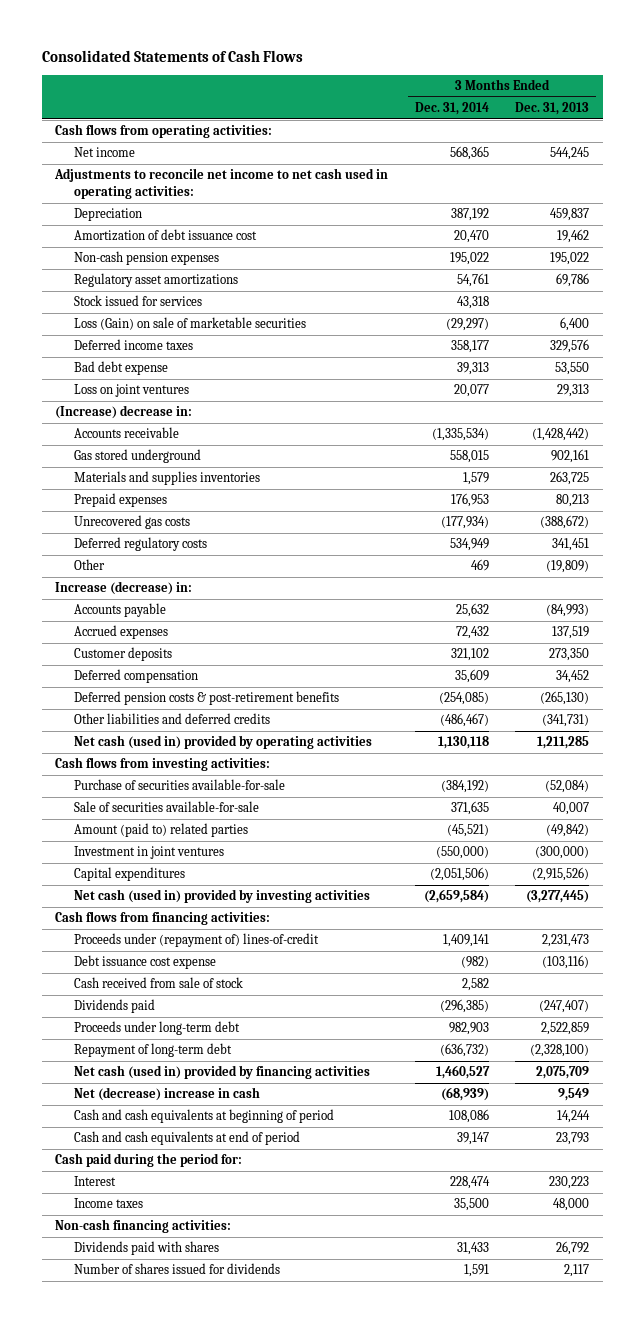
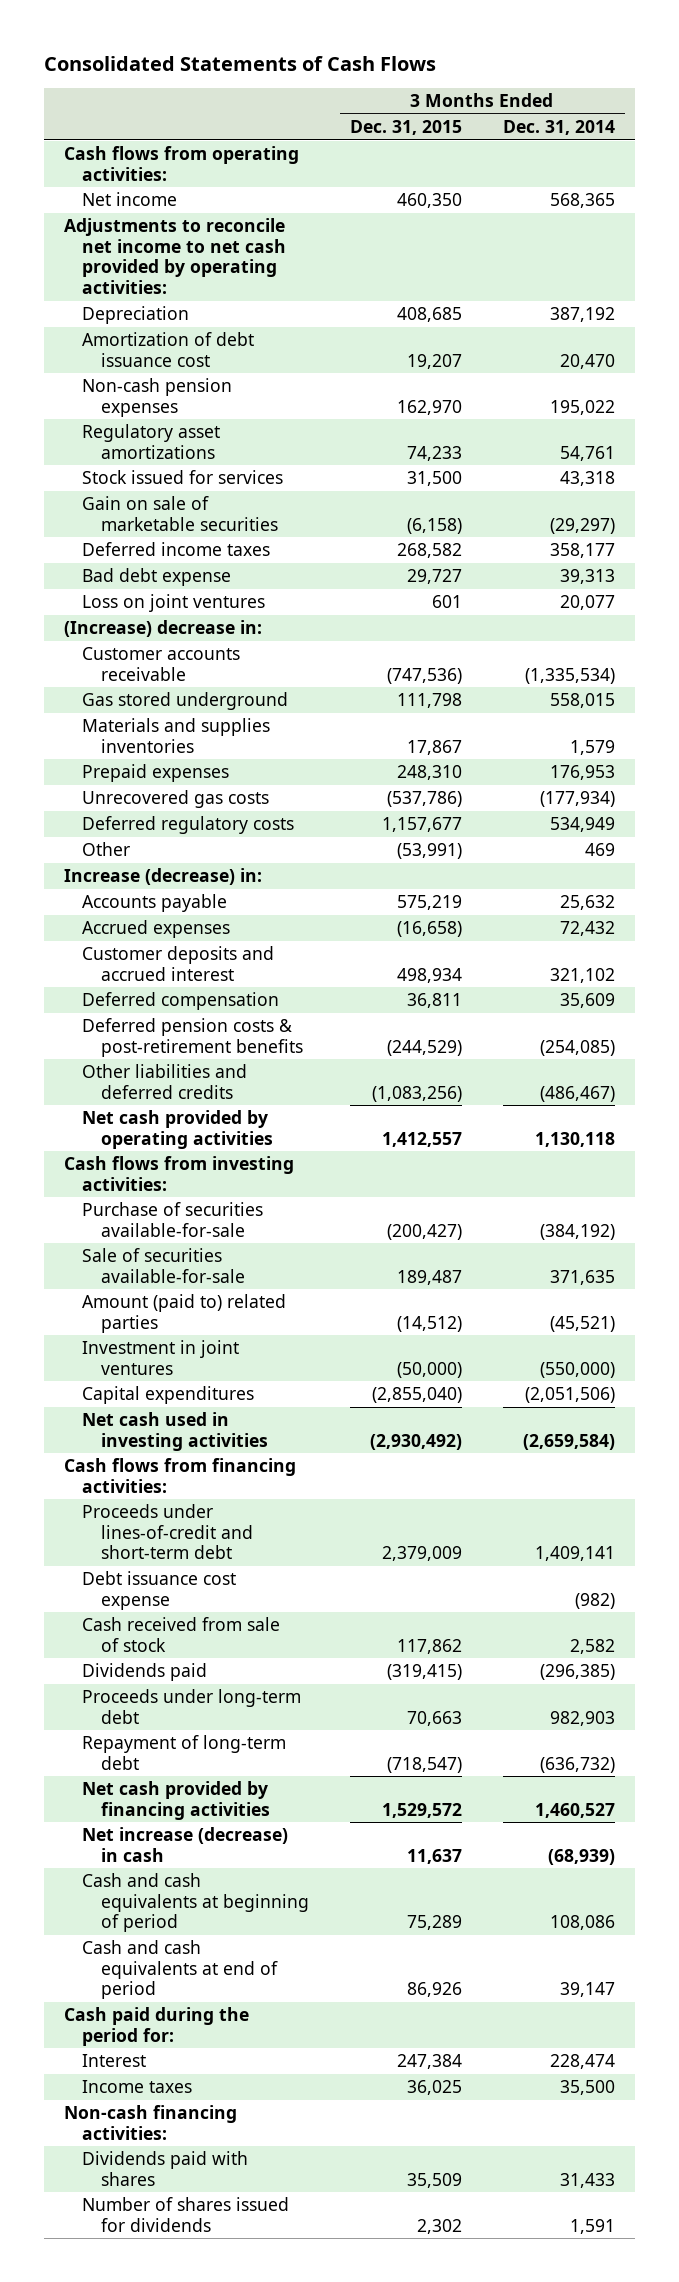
[515,102,590,116] Dec. 31, 2013 -> none
none -> [349,119,462,135] Dec. 31, 2015
[53,168,388,199] Adjustments to reconcile net income to net cash used in operating activities: -> [64,218,287,294] Adjustments to reconcile net income to net cash provided by operating activities:
[74,317,307,331] Loss (Gain) on sale of marketable securities -> [82,496,278,531] Gain on sale of marketable securities
[74,427,180,439] Accounts receivable -> [82,647,241,681] Customer accounts receivable
[74,647,173,662] Customer deposits -> [82,946,275,981] Customer deposits and accrued interest
[74,735,373,750] Net cash (used in) provided by operating activities -> [82,1110,273,1149] Net cash provided by operating activities
[74,889,371,904] Net cash (used in) provided by investing activities -> [82,1412,268,1451] Net cash used in investing activities
[74,933,320,948] Proceeds under (repayment of) lines-of-credit -> [82,1504,253,1560] Proceeds under lines-of-credit and short-term debt
[74,1065,371,1080] Net cash (used in) provided by financing activities -> [82,1781,270,1820] Net cash provided by financing activities
[74,1087,261,1102] Net (decrease) increase in cash -> [82,1827,289,1862] Net increase (decrease) in cash

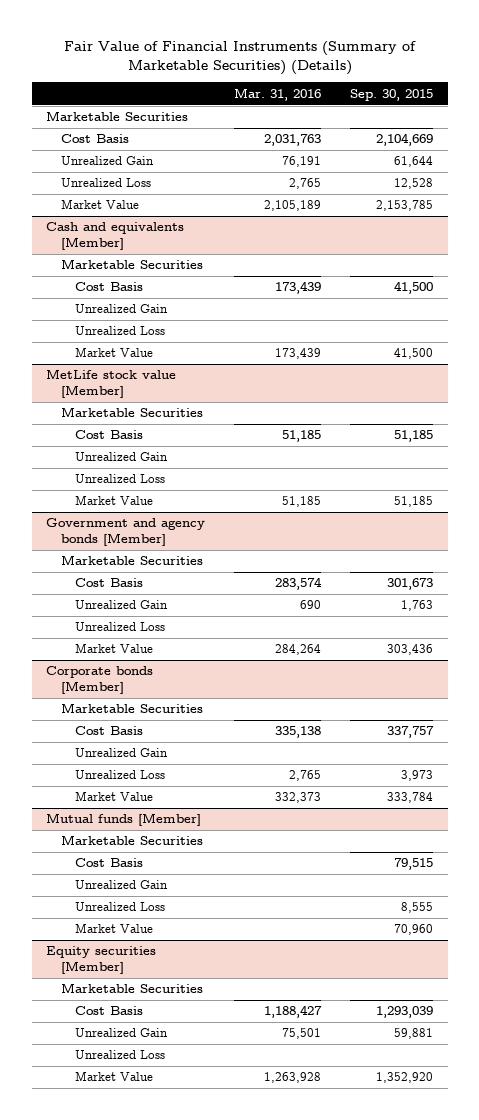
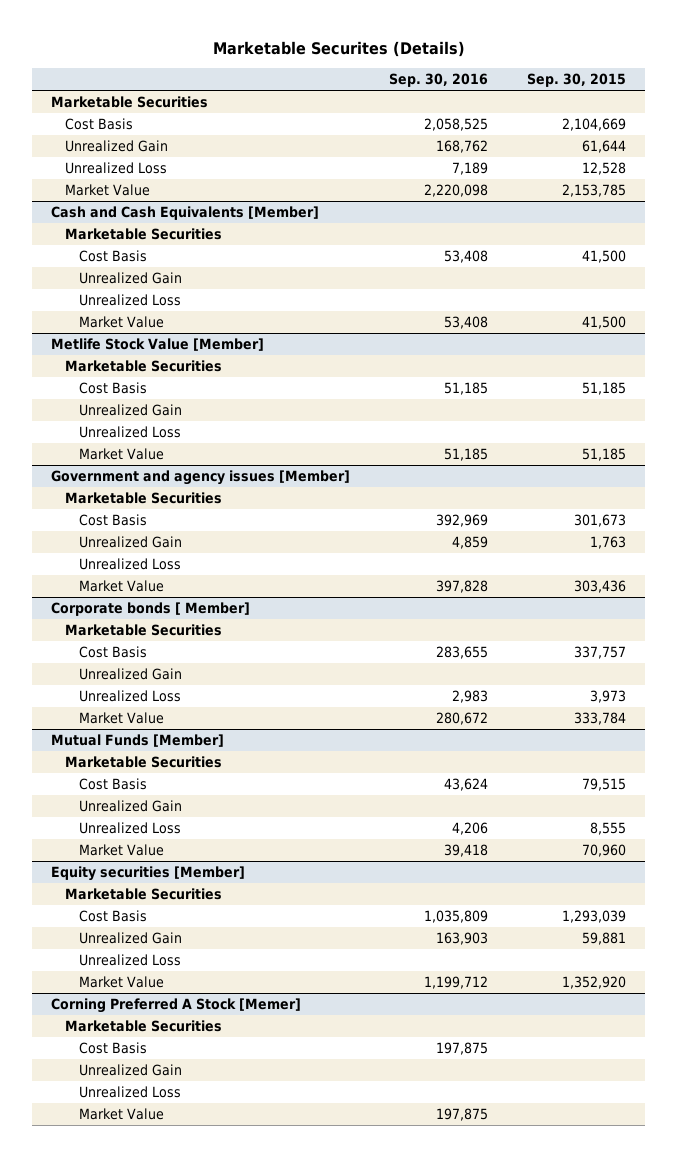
[63,40,416,76] Fair Value of Financial Instruments (Summary of Marketable Securities) (Details) -> [212,40,465,57] Marketable Securites (Details)
[234,87,322,101] Mar. 31, 2016 -> none
none -> [389,73,489,88] Sep. 30, 2016
[46,222,185,250] Cash and equivalents [Member] -> [51,206,320,221] Cash and Cash Equivalents [Member]
[46,369,177,398] MetLife stock value [Member] -> [51,338,265,352] Metlife Stock Value [Member]
[46,518,206,546] Government and agency bonds [Member] -> [51,470,351,486] Government and agency issues [Member]
[46,666,154,694] Corporate bonds [Member] -> [51,602,251,617] Corporate bonds [ Member]
[46,813,202,827] Mutual funds [Member] -> [51,734,225,748] Mutual Funds [Member]
none -> [51,998,302,1014] Corning Preferred A Stock [Memer]
none -> [65,1020,223,1033] Marketable Securities
none -> [79,1042,148,1055] Cost Basis
none -> [79,1064,183,1077] Unrealized Gain
none -> [79,1086,182,1099] Unrealized Loss
none -> [79,1108,165,1121] Market Value

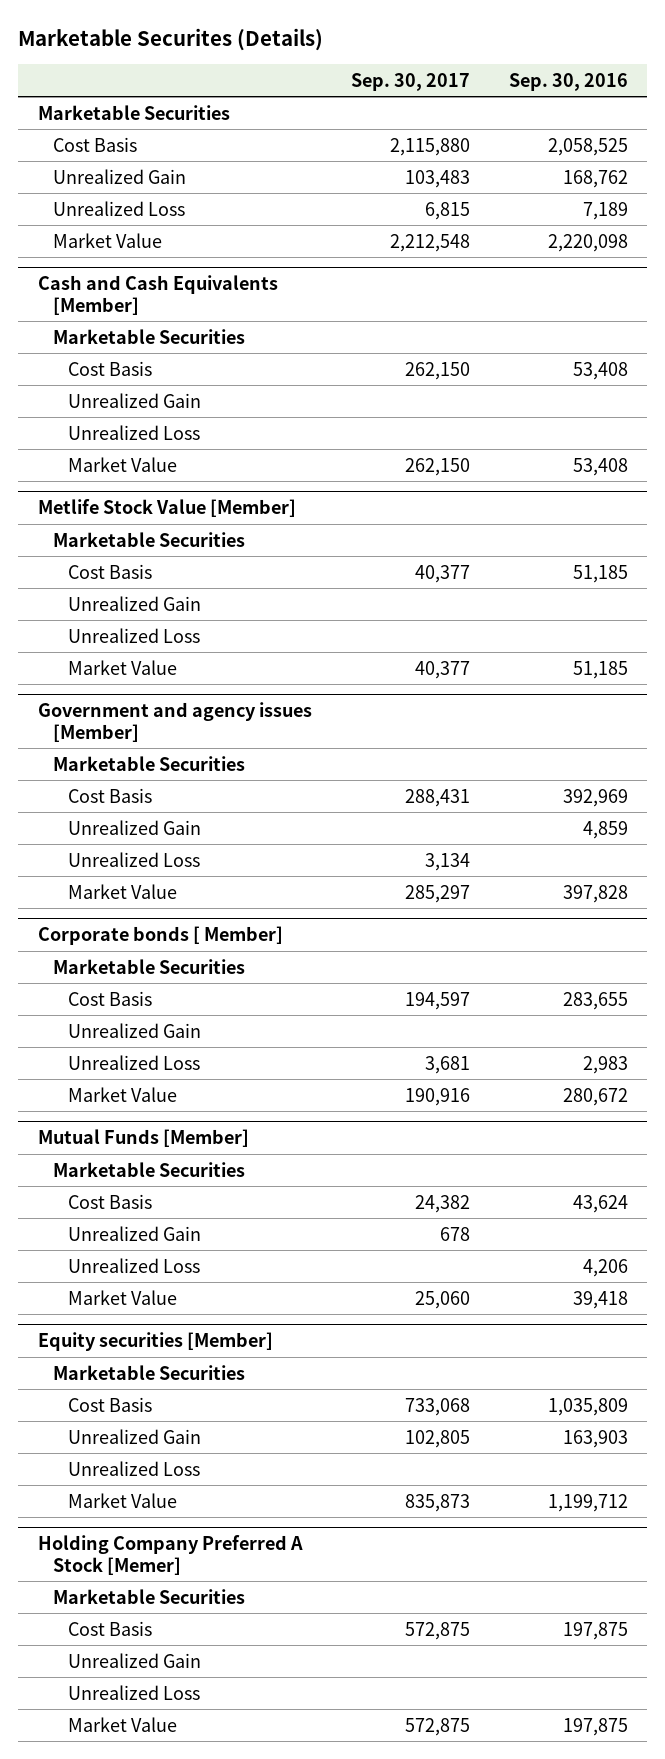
[526,73,626,88] Sep. 30, 2015 -> none
none -> [350,72,470,91] Sep. 30, 2017
[51,998,302,1014] Corning Preferred A Stock [Memer] -> [37,1535,303,1575] Holding Company Preferred A Stock [Memer]

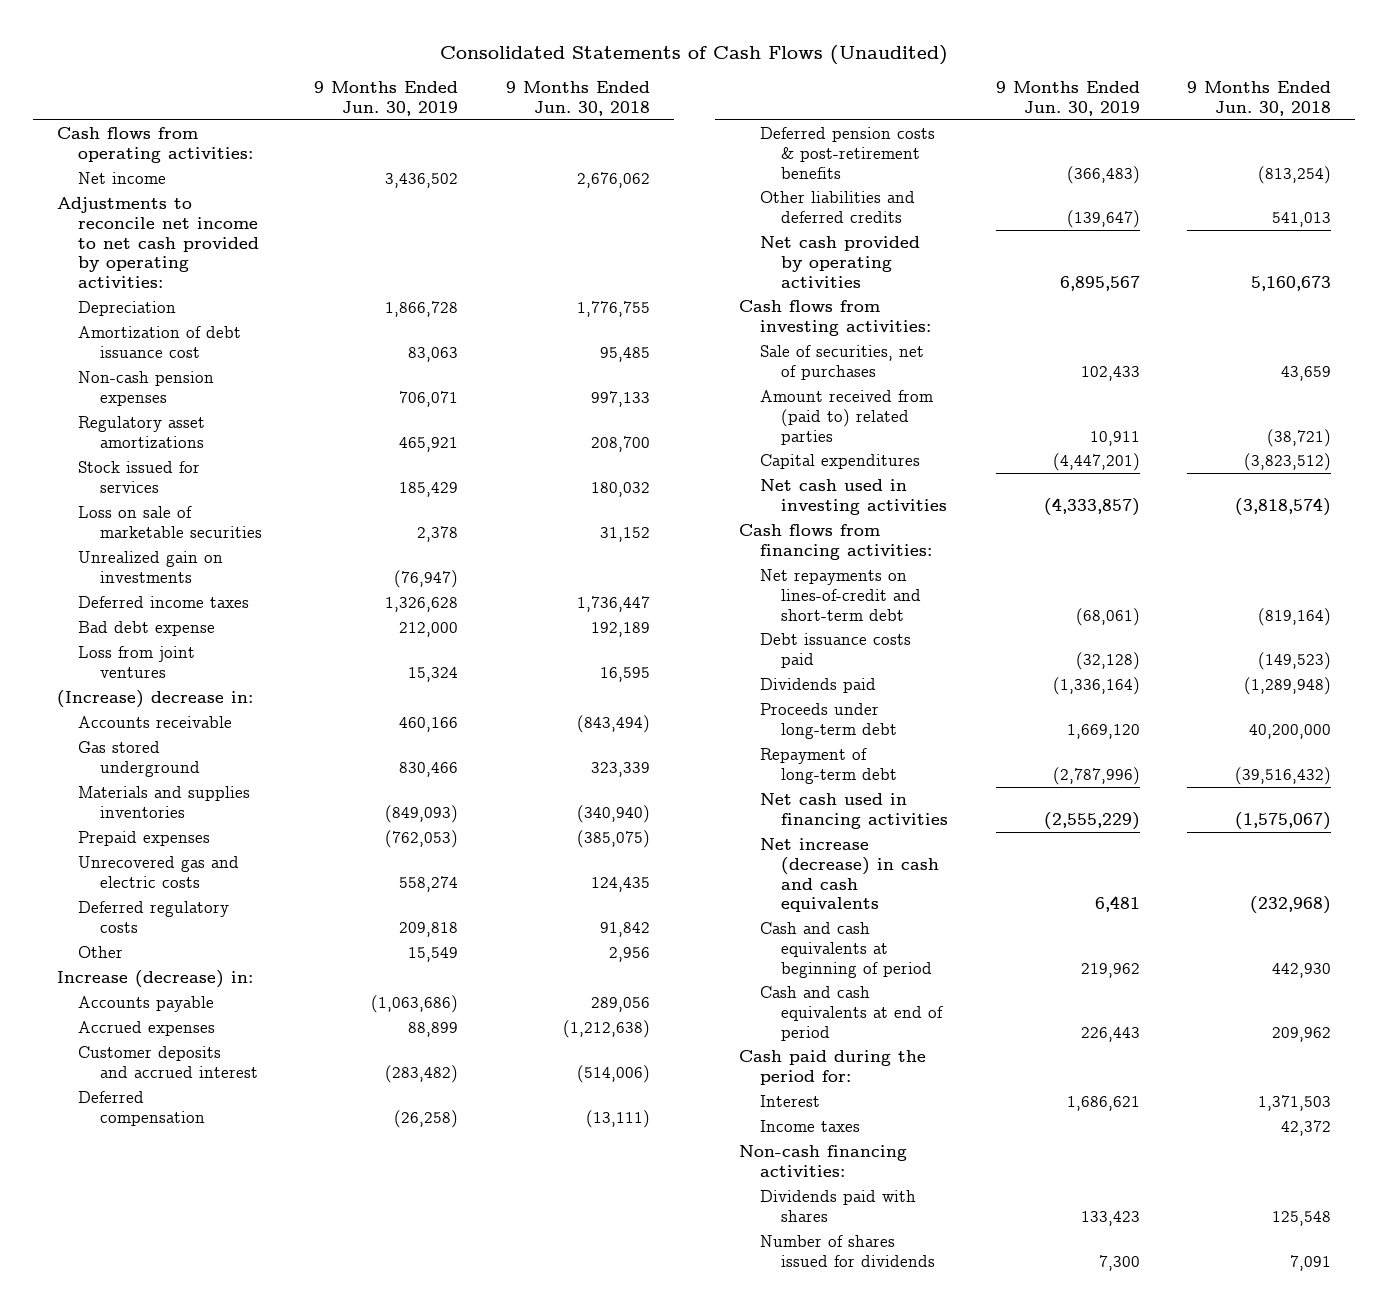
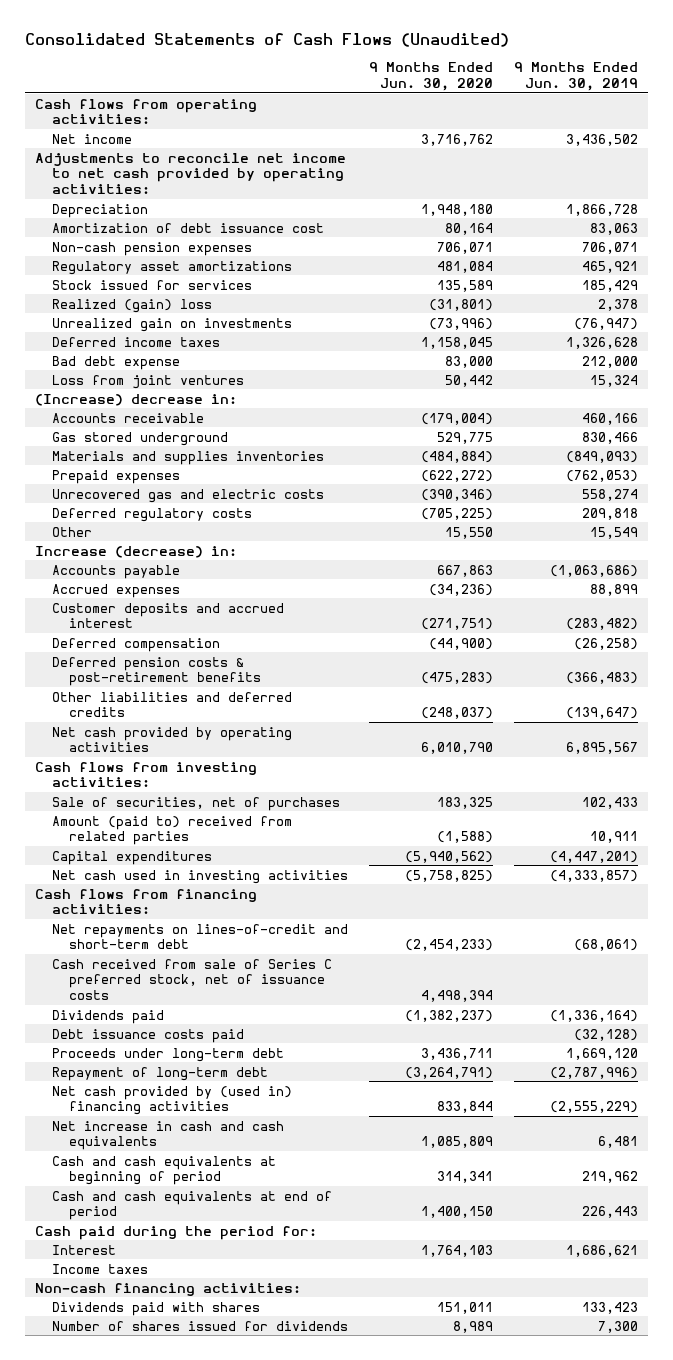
[505,81,650,117] 9 Months Ended Jun. 30, 2018 -> none
none -> [369,62,494,91] 9 Months Ended Jun. 30, 2020
[78,506,262,538] Loss on sale of marketable securities -> [52,298,213,313] Realized (gain) loss
[759,390,933,445] Amount received from (paid to) related parties -> [52,815,293,846] Amount (paid to) received from related parties
none -> [52,958,333,1000] Cash received from sale of Series C preferred stock, net of issuance costs
[759,633,911,668] Debt issuance costs paid -> [52,1028,245,1043] Debt issuance costs paid
[759,793,949,829] Net cash used in financing activities -> [52,1085,293,1116] Net cash provided by (used in) financing activities
[759,838,940,913] Net increase (decrease) in cash and cash equivalents -> [52,1120,285,1151] Net increase in cash and cash equivalents

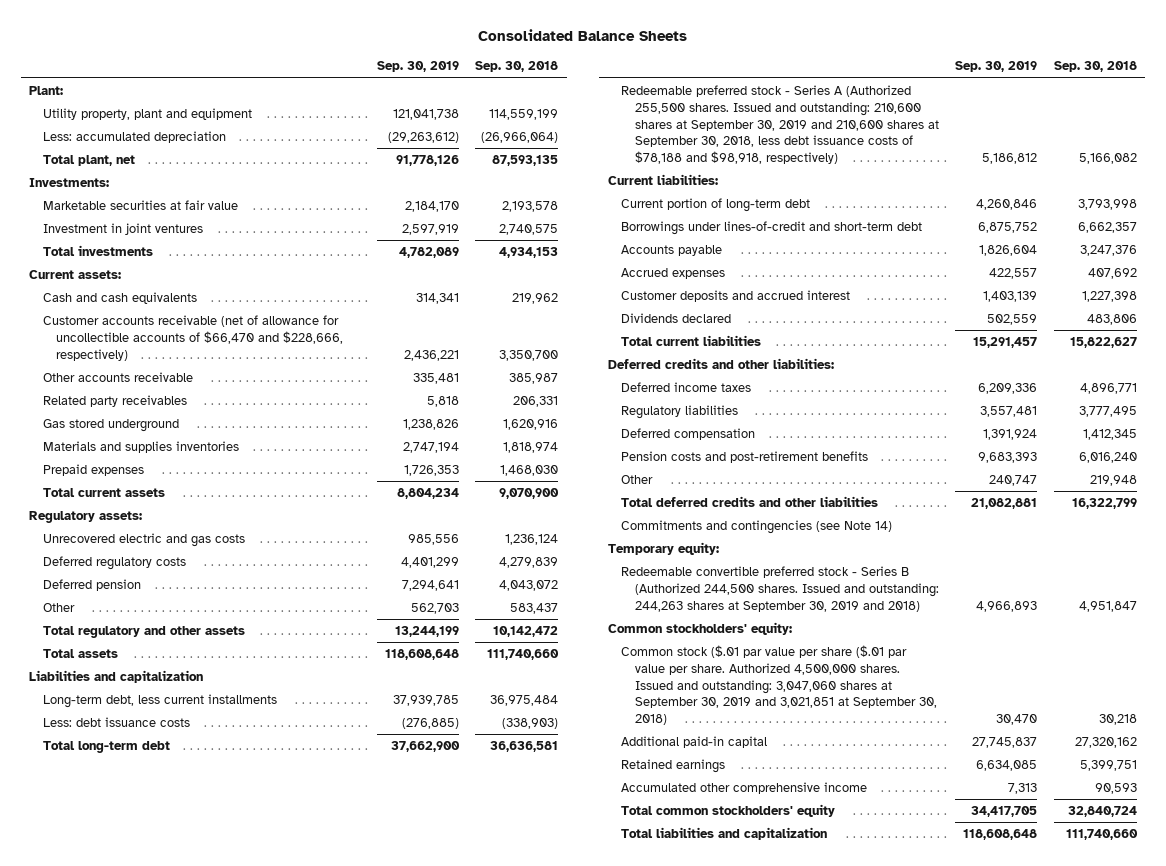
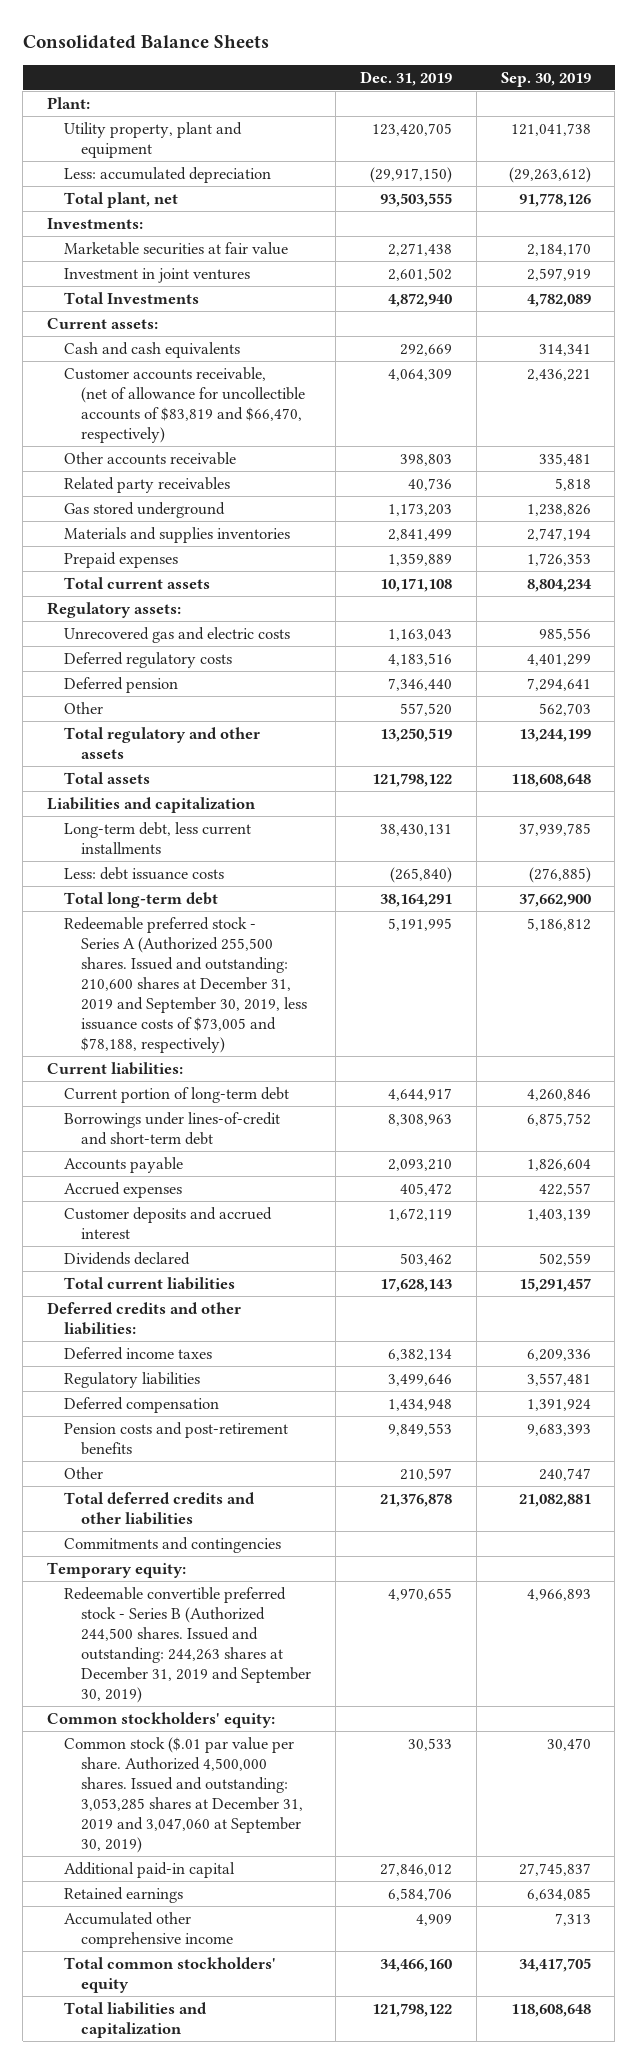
[475,61,559,73] Sep. 30, 2018 -> none
none -> [359,70,452,86] Dec. 31, 2019
[42,245,153,257] Total investments -> [63,291,199,304] Total Investments
[42,315,344,361] Customer accounts receivable (net of allowance for uncollectible accounts of $66,470 and $228,666, respectively) -> [63,366,305,443] Customer accounts receivable, (net of allowance for uncollectible accounts of $83,819 and $66,470, respectively)
[42,533,245,548] Unrecovered electric and gas costs -> [63,626,290,643] Unrecovered gas and electric costs
[621,85,939,164] Redeemable preferred stock - Series A (Authorized 255,500 shares. Issued and outstanding: 210,600 shares at September 30, 2019 and 210,600 shares at September 30, 2018, less debt issuance costs of $78,188 and $98,918, respectively) -> [63,916,307,1054] Redeemable preferred stock - Series A (Authorized 255,500 shares. Issued and outstanding: 210,600 shares at December 31, 2019 and September 30, 2019, less issuance costs of $73,005 and $78,188, respectively)
[621,520,893,535] Commitments and contingencies (see Note 14) -> [63,1536,281,1553] Commitments and contingencies
[621,566,939,612] Redeemable convertible preferred stock - Series B (Authorized 244,500 shares. Issued and outstanding: 244,263 shares at September 30, 2019 and 2018) -> [63,1586,311,1704] Redeemable convertible preferred stock - Series B (Authorized 244,500 shares. Issued and outstanding: 244,263 shares at December 31, 2019 and September 30, 2019)
[621,645,937,725] Common stock ($.01 par value per share ($.01 par value per share. Authorized 4,500,000 shares. Issued and outstanding: 3,047,060 shares at September 30, 2019 and 3,021,851 at September 30, 2018) -> [63,1736,303,1854] Common stock ($.01 par value per share. Authorized 4,500,000 shares. Issued and outstanding: 3,053,285 shares at December 31, 2019 and 3,047,060 at September 30, 2019)

